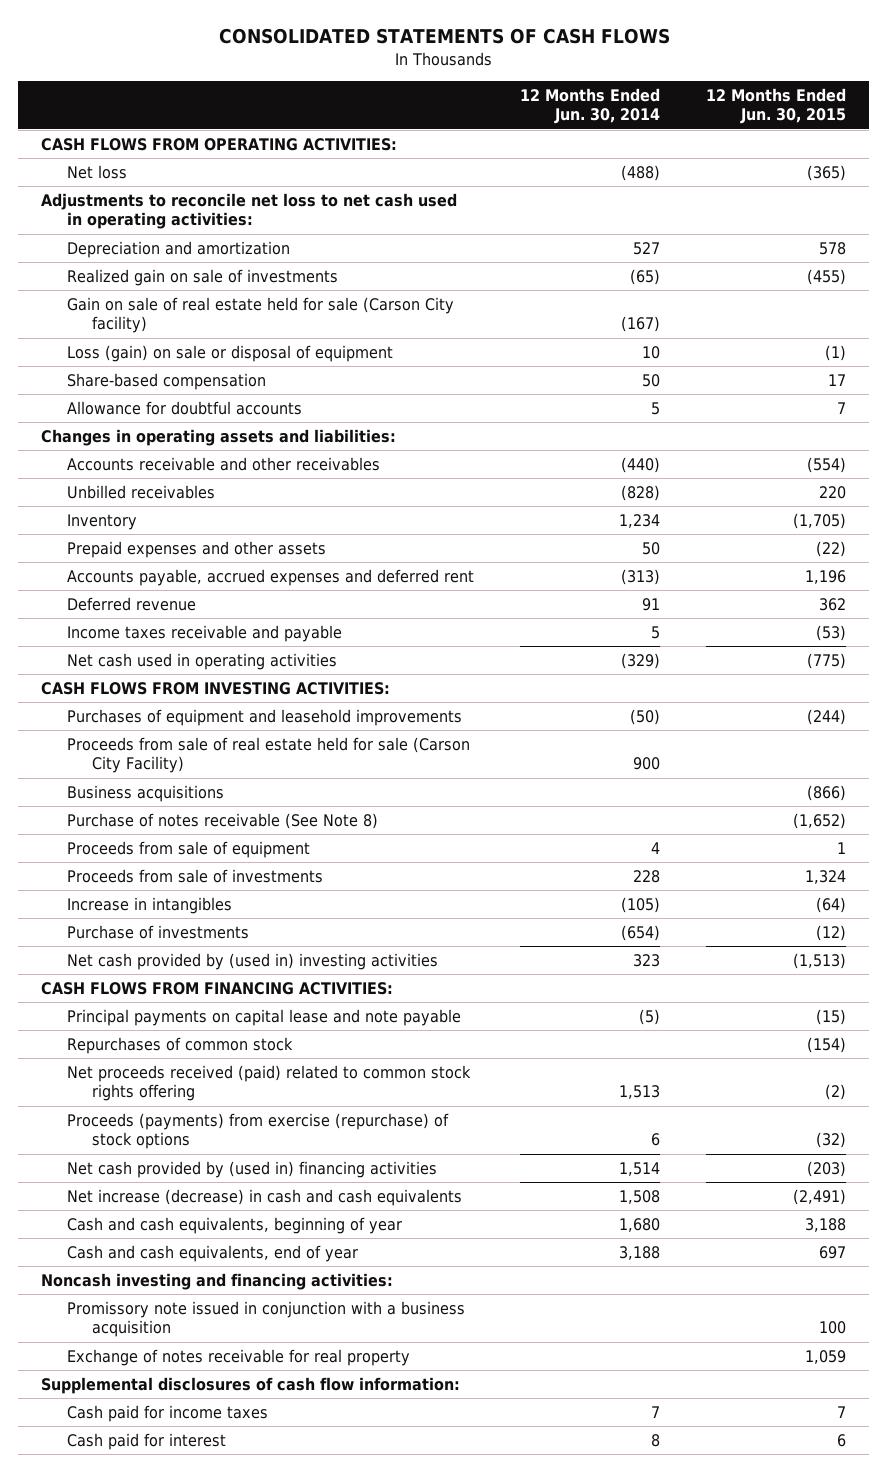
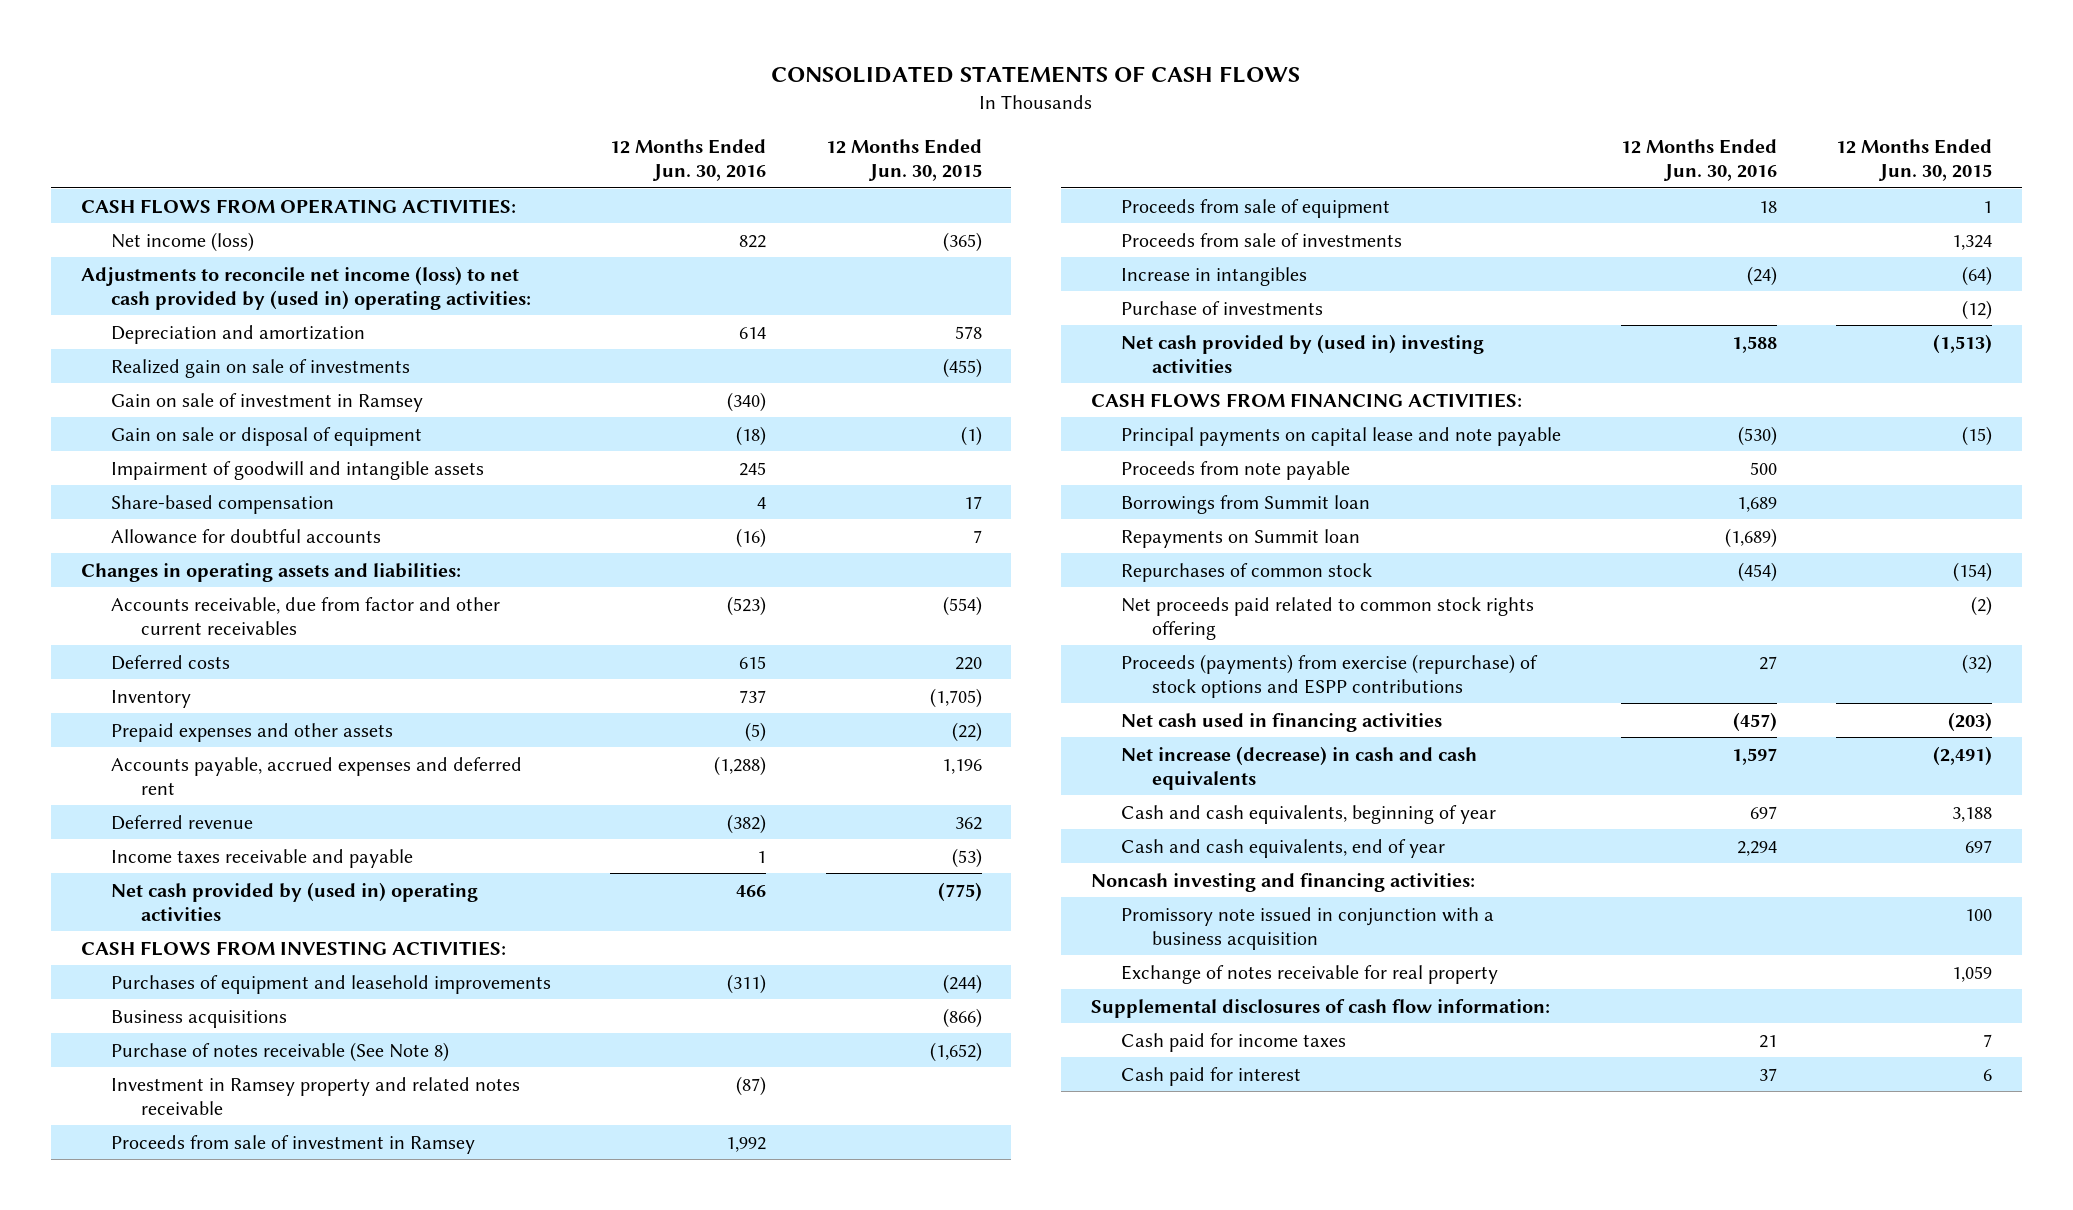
[519,88,660,125] 12 Months Ended Jun. 30, 2014 -> none
none -> [610,138,767,181] 12 Months Ended Jun. 30, 2016
[66,165,127,180] Net loss -> [111,231,255,252] Net income (loss)
[40,193,457,230] Adjustments to reconcile net loss to net cash used in operating activities: -> [80,265,532,310] Adjustments to reconcile net income (loss) to net cash provided by (used in) operating activities:
[66,297,454,334] Gain on sale of real estate held for sale (Carson City facility) -> none
none -> [111,392,424,412] Gain on sale of investment in Ramsey
[66,345,393,363] Loss (gain) on sale or disposal of equipment -> [111,426,423,446] Gain on sale or disposal of equipment
none -> [111,460,485,480] Impairment of goodwill and intangible assets
[66,485,215,500] Unbilled receivables -> none
[66,457,380,472] Accounts receivable and other receivables -> [111,596,501,635] Accounts receivable, due from factor and other current receivables
none -> [111,654,231,670] Deferred costs
[66,653,337,671] Net cash used in operating activities -> [111,881,479,921] Net cash provided by (used in) operating activities
[66,737,470,774] Proceeds from sale of real estate held for sale (Carson City Facility) -> none
none -> [111,1076,521,1115] Investment in Ramsey property and related notes receivable
none -> [111,1134,476,1154] Proceeds from sale of investment in Ramsey
none -> [1121,460,1351,480] Proceeds from note payable
none -> [1121,494,1371,514] Borrowings from Summit loan
none -> [1121,528,1361,548] Repayments on Summit loan
[66,1065,471,1102] Net proceeds received (paid) related to common stock rights offering -> [1121,596,1535,640] Net proceeds paid related to common stock rights offering
[66,1113,449,1150] Proceeds (payments) from exercise (repurchase) of stock options -> [1121,653,1539,698] Proceeds (payments) from exercise (repurchase) of stock options and ESPP contributions
[66,1161,437,1179] Net cash provided by (used in) financing activities -> [1121,712,1443,732] Net cash used in financing activities

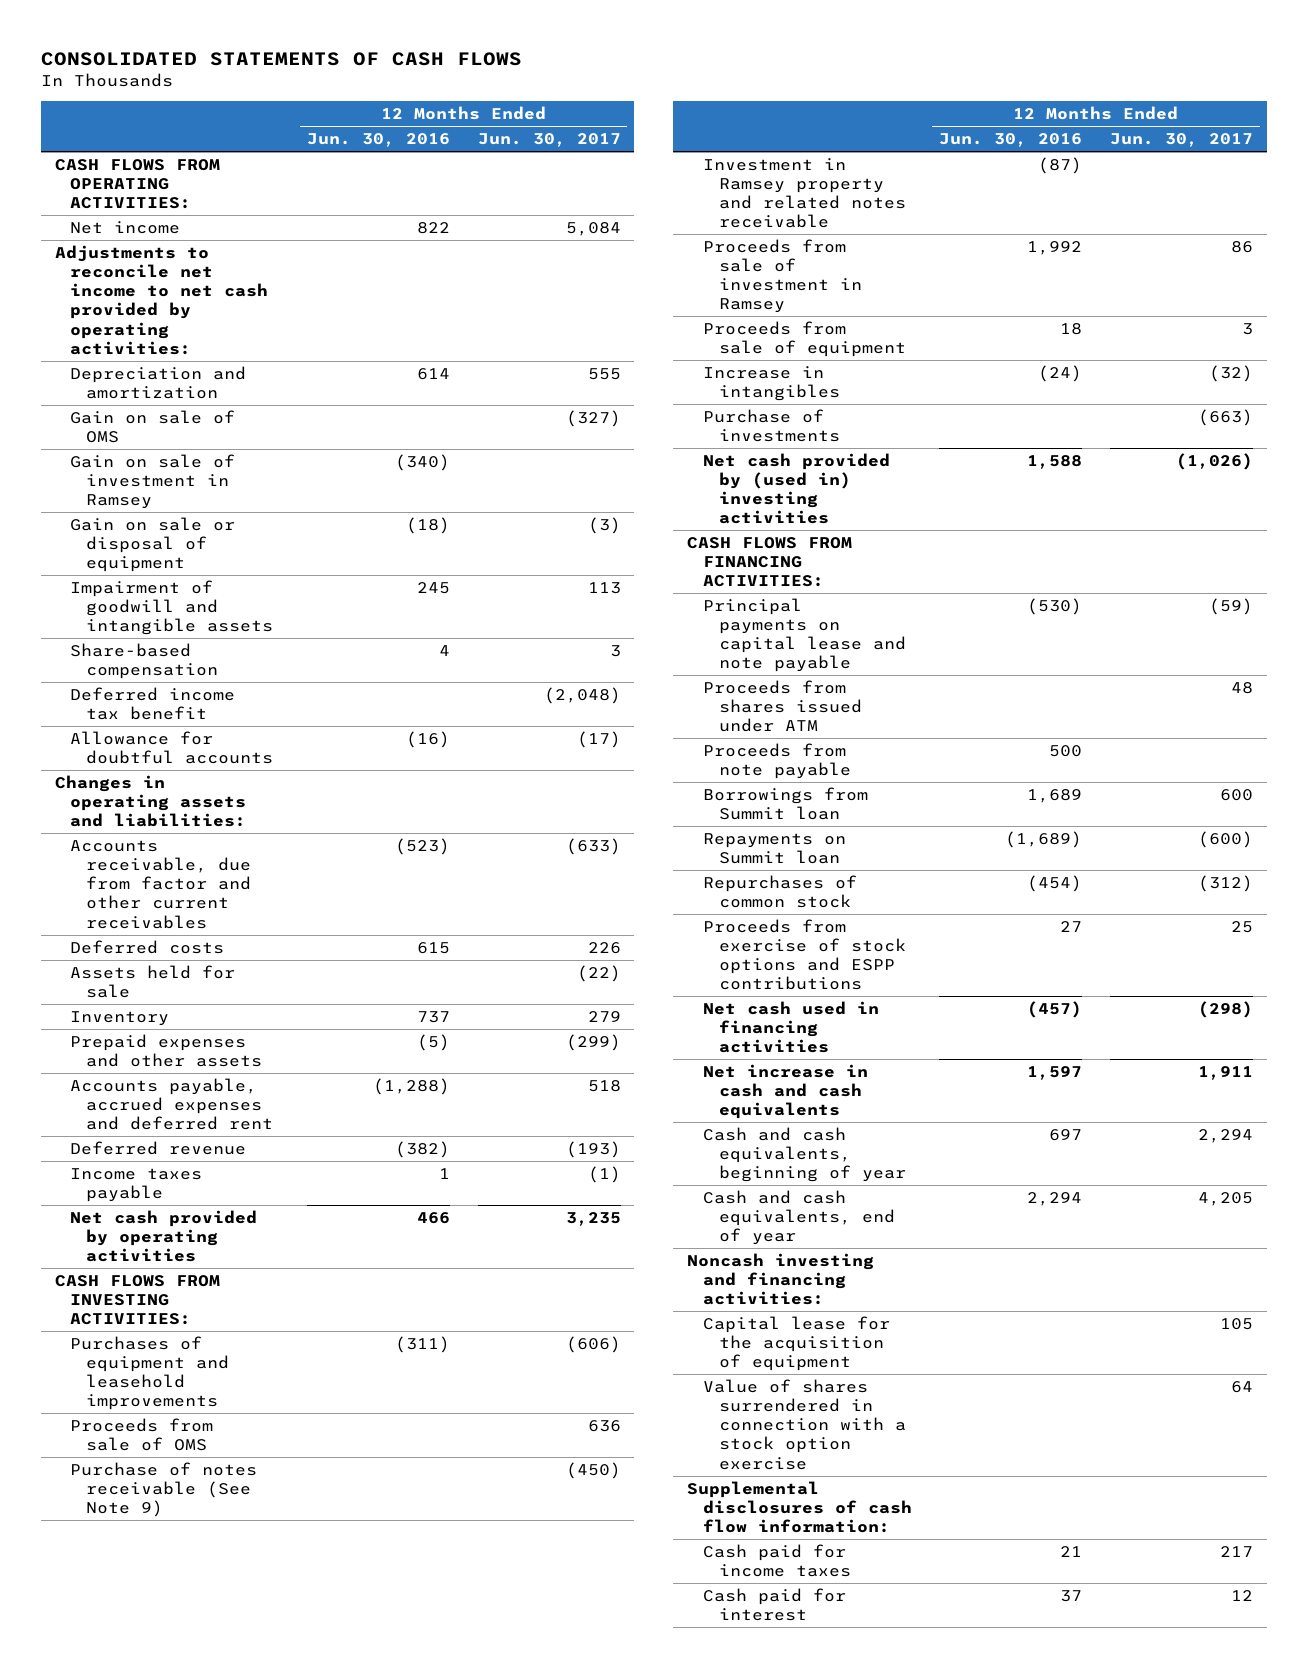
[825,138,982,181] 12 Months Ended Jun. 30, 2015 -> none
none -> [477,132,621,147] Jun. 30, 2017
[111,231,255,252] Net income (loss) -> [70,220,181,234] Net income
[80,265,532,310] Adjustments to reconcile net income (loss) to net cash provided by (used in) operating activities: -> [54,244,269,355] Adjustments to reconcile net income to net cash provided by operating activities:
[111,358,411,378] Realized gain on sale of investments -> [70,409,236,444] Gain on sale of OMS
none -> [70,686,236,721] Deferred income tax benefit
none -> [70,964,236,999] Assets held for sale
[111,848,414,868] Income taxes receivable and payable -> [70,1167,203,1203] Income taxes payable
[111,881,479,921] Net cash provided by (used in) operating activities -> [70,1209,258,1263] Net cash provided by operating activities
[111,1009,288,1028] Business acquisitions -> none
none -> [70,1417,214,1452] Proceeds from sale of OMS
[111,1041,450,1062] Purchase of notes receivable (See Note 8) -> [70,1461,258,1518] Purchase of notes receivable (See Note 9)
[1121,232,1403,247] Proceeds from sale of investments -> none
none -> [702,679,862,733] Proceeds from shares issued under ATM
[1121,596,1535,640] Net proceeds paid related to common stock rights offering -> none
[1121,653,1539,698] Proceeds (payments) from exercise (repurchase) of stock options and ESPP contributions -> [702,918,906,991] Proceeds from exercise of stock options and ESPP contributions
[1121,745,1478,790] Net increase (decrease) in cash and cash equivalents -> [702,1063,868,1120] Net increase in cash and cash equivalents
[1121,906,1495,950] Promissory note issued in conjunction with a business acquisition -> none
[1121,964,1499,984] Exchange of notes receivable for real property -> none
none -> [702,1315,890,1372] Capital lease for the acquisition of equipment
none -> [702,1378,906,1470] Value of shares surrendered in connection with a stock option exercise

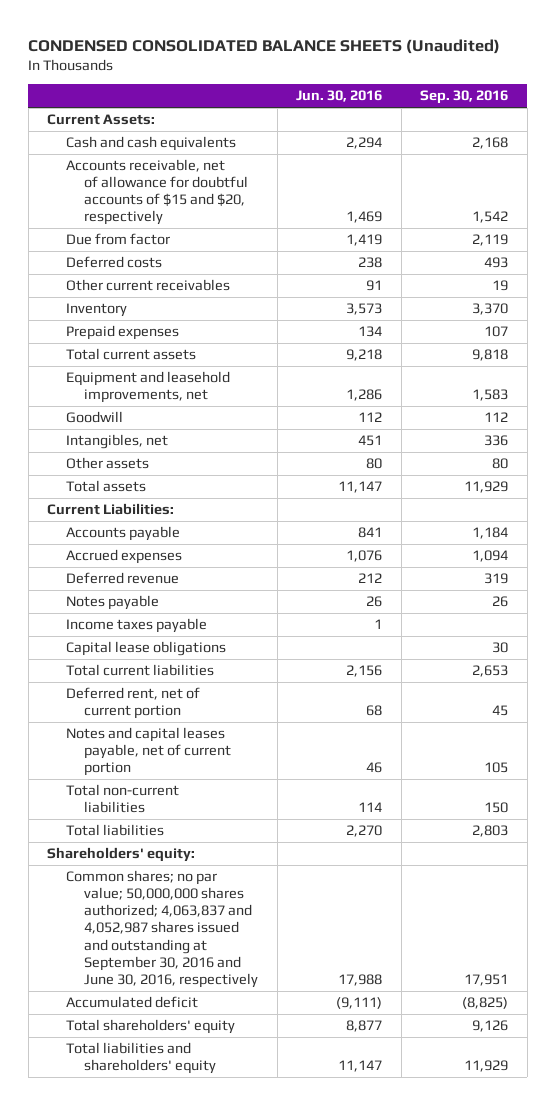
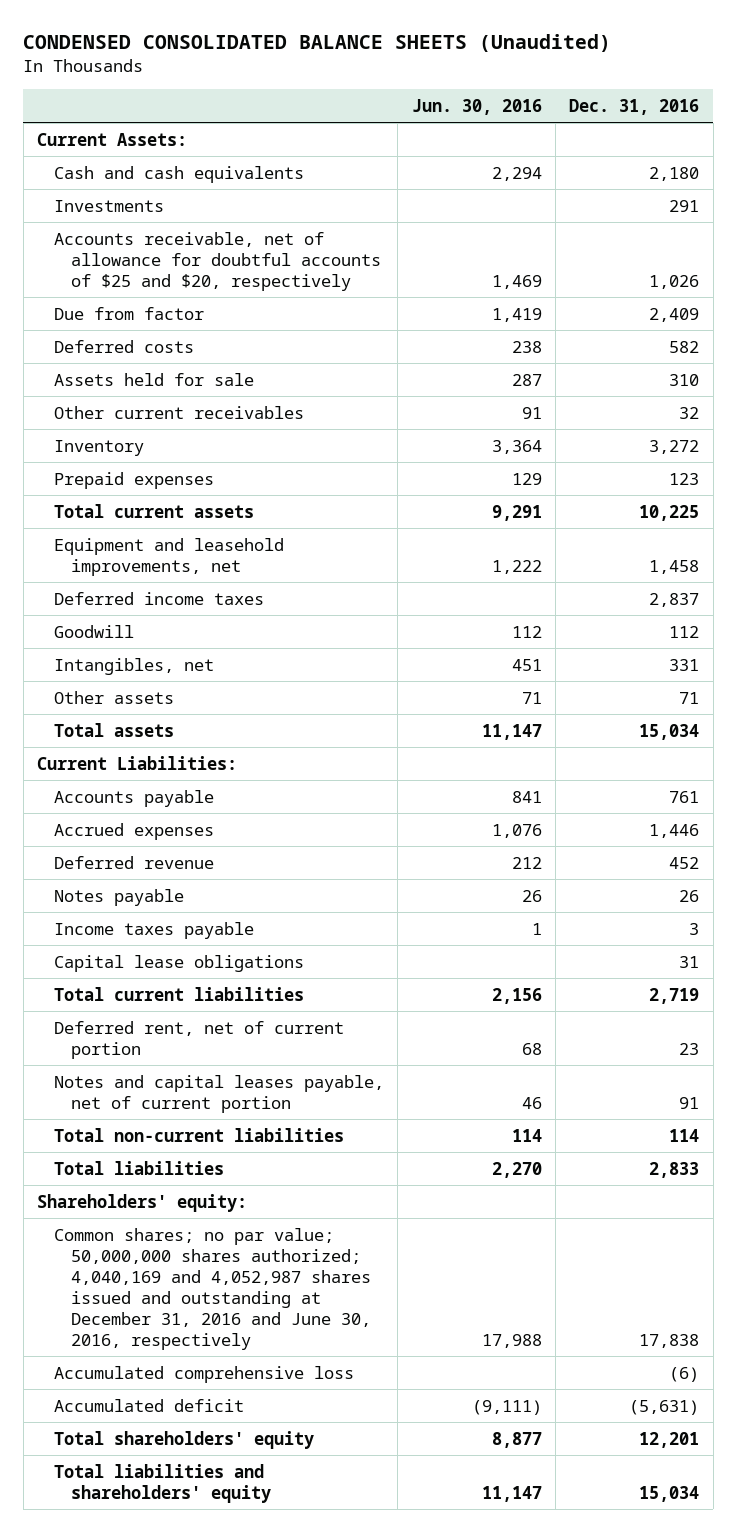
[420,90,509,105] Sep. 30, 2016 -> none
none -> [569,98,700,115] Dec. 31, 2016
none -> [53,199,164,212] Investments
[65,159,249,226] Accounts receivable, net of allowance for doubtful accounts of $15 and $20, respectively -> [53,231,381,291] Accounts receivable, net of allowance for doubtful accounts of $25 and $20, respectively
none -> [53,372,254,386] Assets held for sale
[346,303,383,316] 3,573 -> [491,439,542,454] 3,364
[358,326,383,338] 134 -> [511,472,542,485] 129
[346,349,383,362] 9,218 -> [491,504,542,521] 9,291
[346,389,383,402] 1,286 -> [491,559,542,574] 1,222
none -> [53,591,264,605] Deferred income taxes
[366,458,383,470] 80 -> [521,691,542,704] 71
[65,870,259,988] Common shares; no par value; 50,000,000 shares authorized; 4,063,837 and 4,052,987 shares issued and outstanding at September 30, 2016 and June 30, 2016, respectively -> [53,1227,371,1350] Common shares; no par value; 50,000,000 shares authorized; 4,040,169 and 4,052,987 shares issued and outstanding at December 31, 2016 and June 30, 2016, respectively
none -> [53,1365,354,1383] Accumulated comprehensive loss

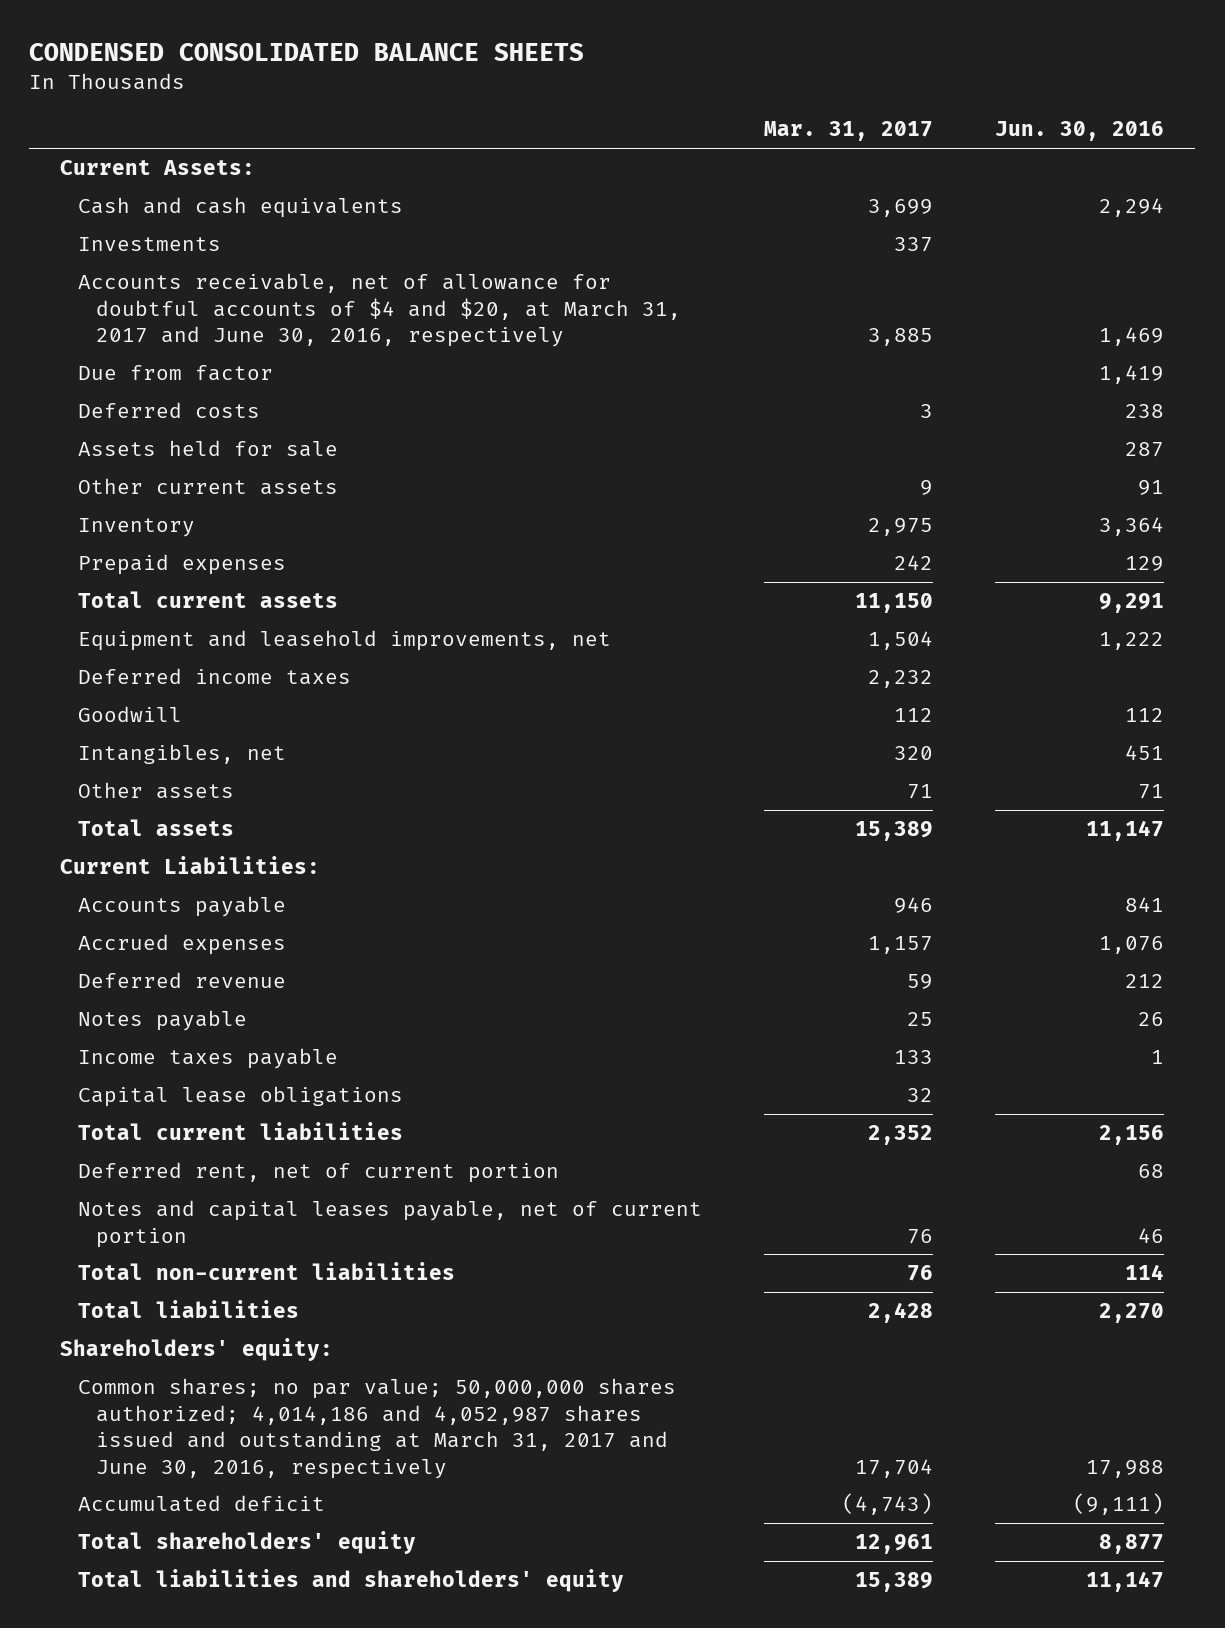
[23,34,612,53] CONDENSED CONSOLIDATED BALANCE SHEETS (Unaudited) -> [29,43,585,62] CONDENSED CONSOLIDATED BALANCE SHEETS
[569,98,700,115] Dec. 31, 2016 -> none
none -> [764,121,934,142] Mar. 31, 2017
[53,231,381,291] Accounts receivable, net of allowance for doubtful accounts of $25 and $20, respectively -> [78,273,682,348] Accounts receivable, net of allowance for doubtful accounts of $4 and $20, at March 31, 2017 and June 30, 2016, respectively
[53,405,304,419] Other current receivables -> [78,478,339,496] Other current assets
[53,1365,354,1383] Accumulated comprehensive loss -> none
[53,1227,371,1350] Common shares; no par value; 50,000,000 shares authorized; 4,040,169 and 4,052,987 shares issued and outstanding at December 31, 2016 and June 30, 2016, respectively -> [78,1378,677,1479] Common shares; no par value; 50,000,000 shares authorized; 4,014,186 and 4,052,987 shares issued and outstanding at March 31, 2017 and June 30, 2016, respectively

